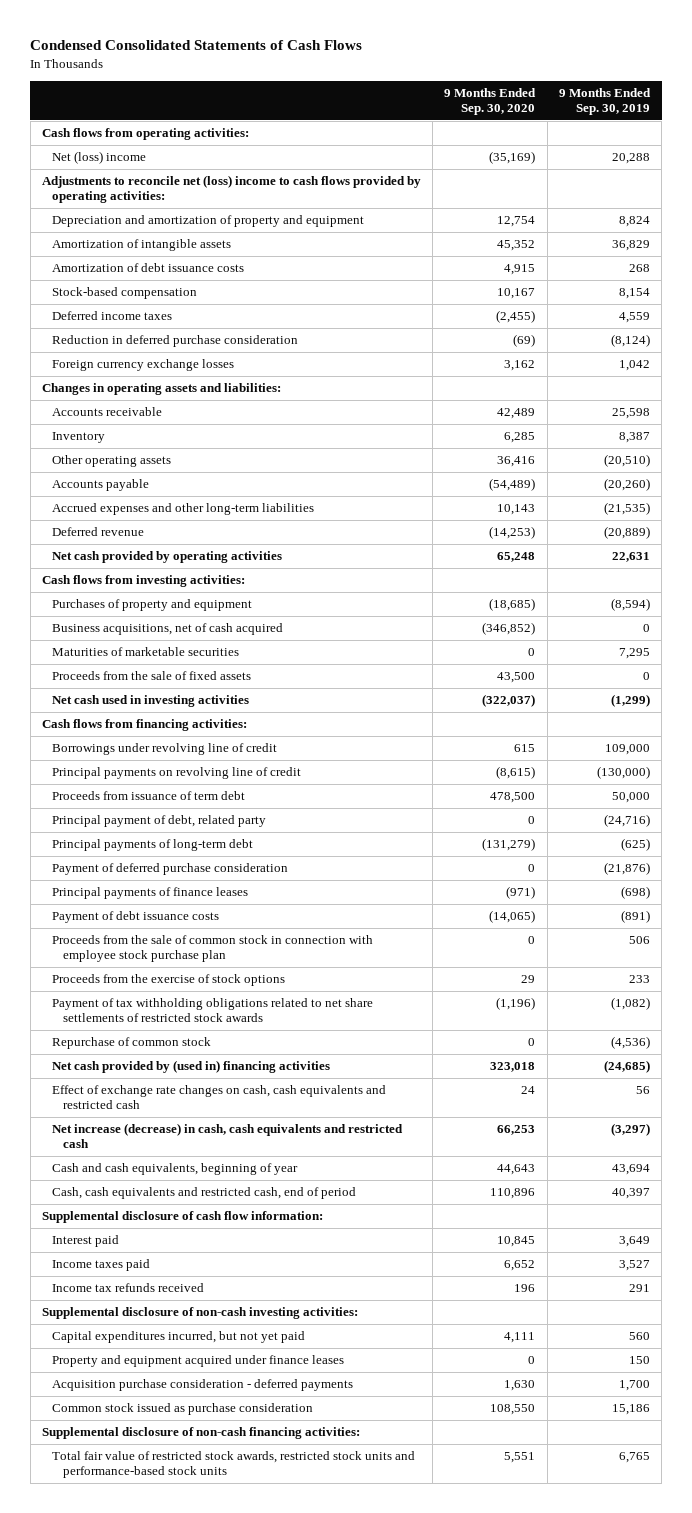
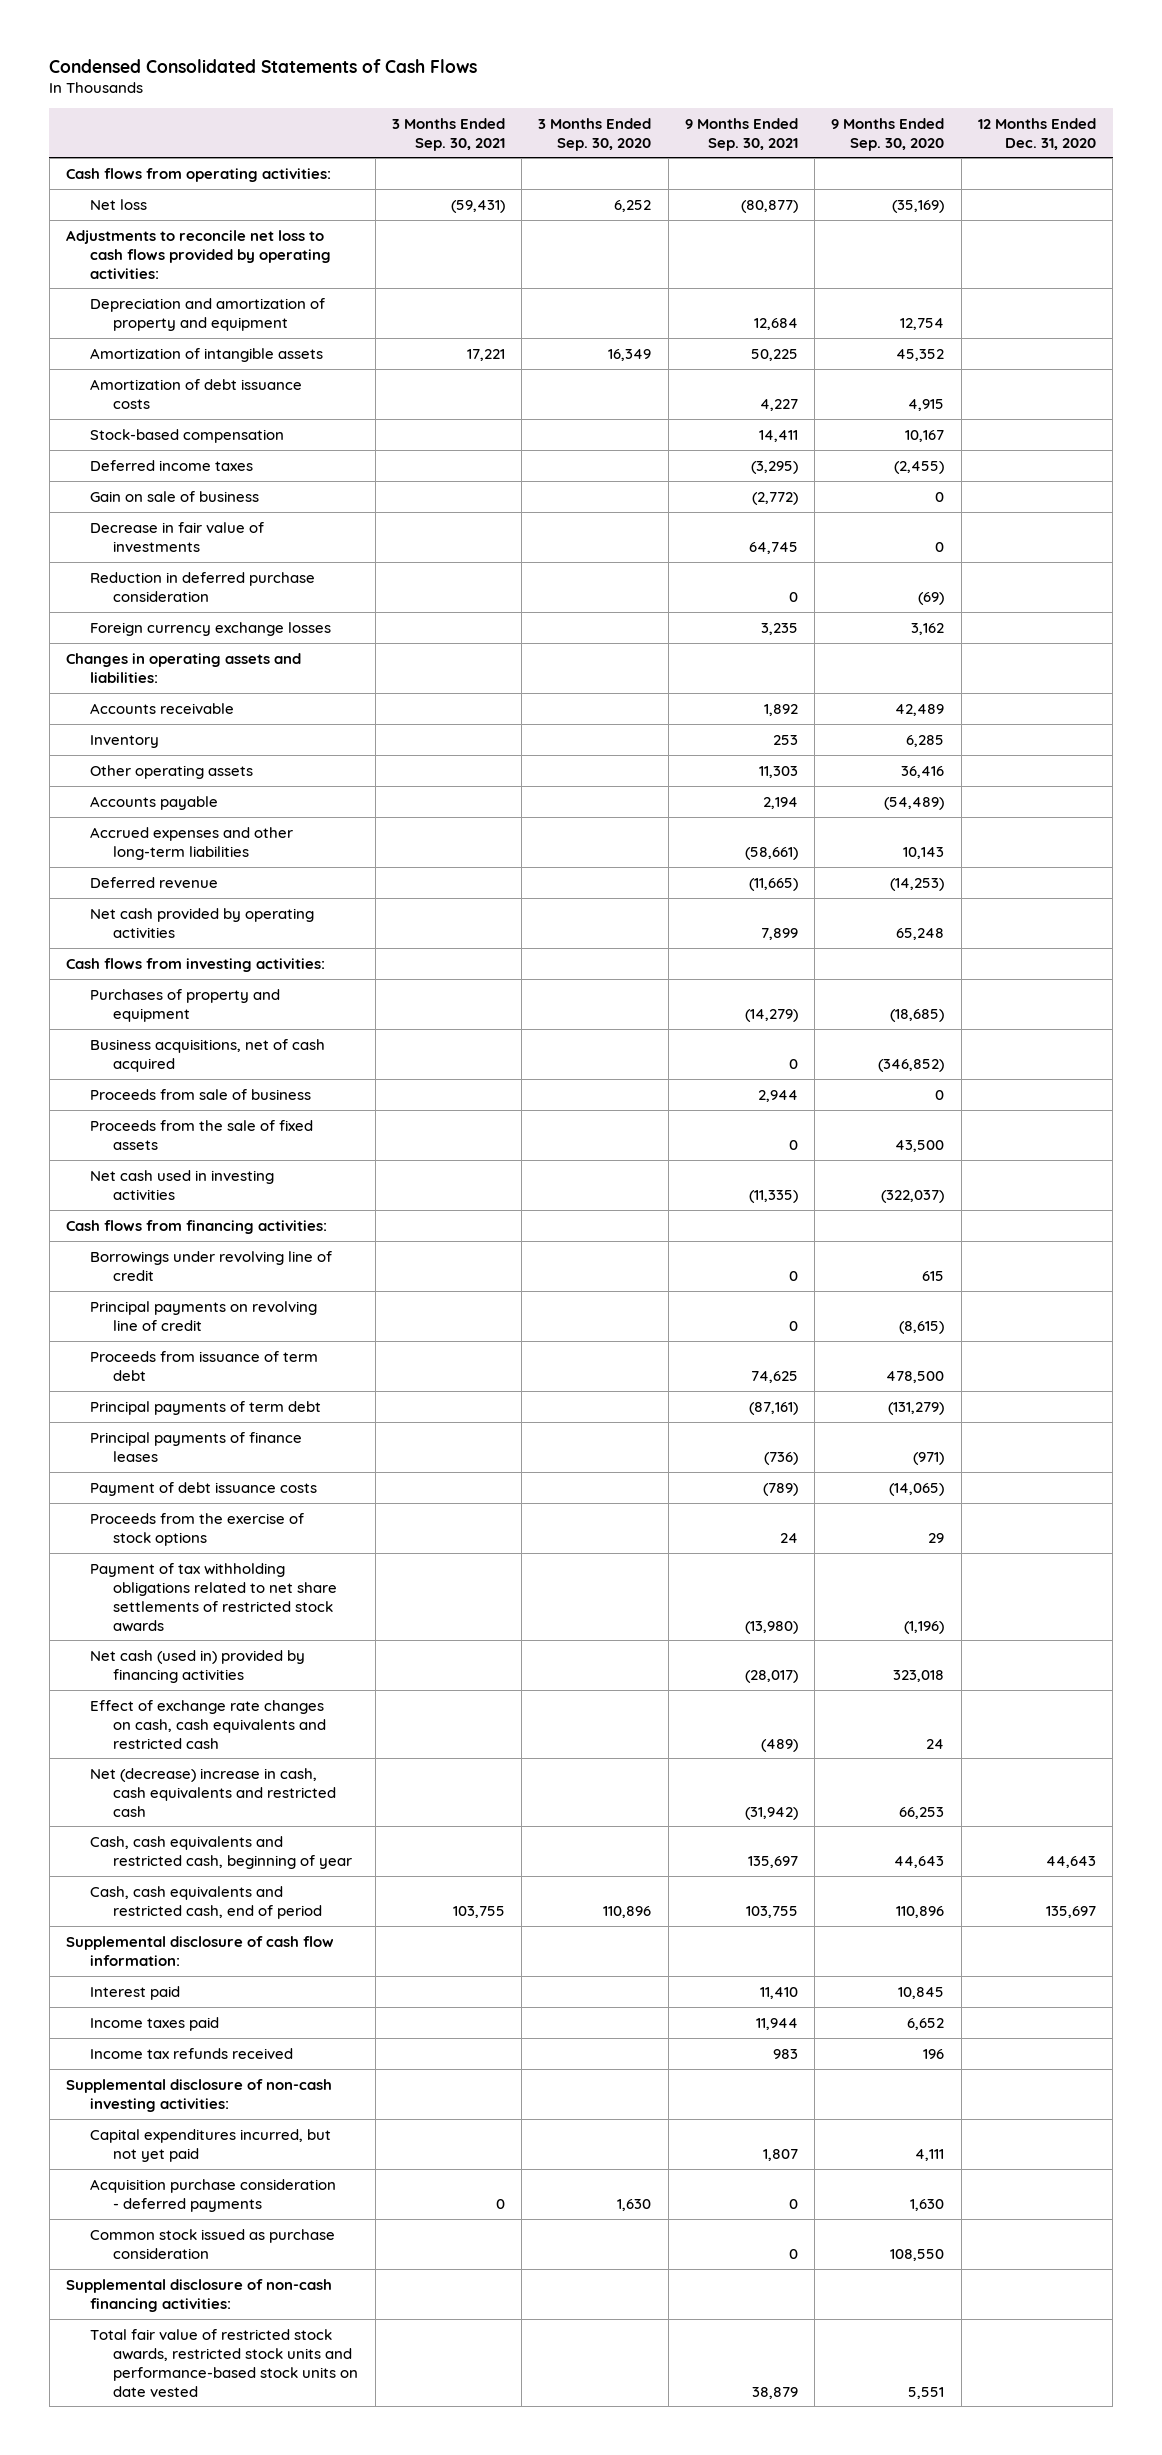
[558,87,651,115] 9 Months Ended Sep. 30, 2019 -> none
none -> [391,117,505,151] 3 Months Ended Sep. 30, 2021
none -> [538,117,652,151] 3 Months Ended Sep. 30, 2020
none -> [684,117,798,151] 9 Months Ended Sep. 30, 2021
none -> [977,117,1096,150] 12 Months Ended Dec. 31, 2020
[52,151,147,165] Net (loss) income -> [89,198,147,210] Net loss
[42,175,422,204] Adjustments to reconcile net (loss) income to cash flows provided by operating activities: -> [66,229,331,279] Adjustments to reconcile net loss to cash flows provided by operating activities:
none -> [89,490,259,502] Gain on sale of business
none -> [89,521,264,552] Decrease in fair value of investments
[52,647,240,657] Maturities of marketable securities -> none
none -> [89,1088,311,1100] Proceeds from sale of business
[52,815,267,828] Principal payment of debt, related party -> none
[52,863,289,876] Payment of deferred purchase consideration -> none
[52,839,254,852] Principal payments of long-term debt -> [89,1400,321,1415] Principal payments of term debt
[52,935,374,963] Proceeds from the sale of common stock in connection with employee stock purchase plan -> none
[52,1037,212,1050] Repurchase of common stock -> none
[52,1060,331,1074] Net cash provided by (used in) financing activities -> [89,1649,305,1683] Net cash (used in) provided by financing activities
[52,1123,404,1149] Net increase (decrease) in cash, cash equivalents and restricted cash -> [89,1767,337,1817] Net (decrease) increase in cash, cash equivalents and restricted cash
[52,1163,299,1176] Cash and cash equivalents, beginning of year -> [89,1835,353,1869] Cash, cash equivalents and restricted cash, beginning of year
[52,1355,345,1368] Property and equipment acquired under finance leases -> none
[52,1451,416,1479] Total fair value of restricted stock awards, restricted stock units and performance-based stock units -> [89,2328,359,2397] Total fair value of restricted stock awards, restricted stock units and performance-based stock units on date vested

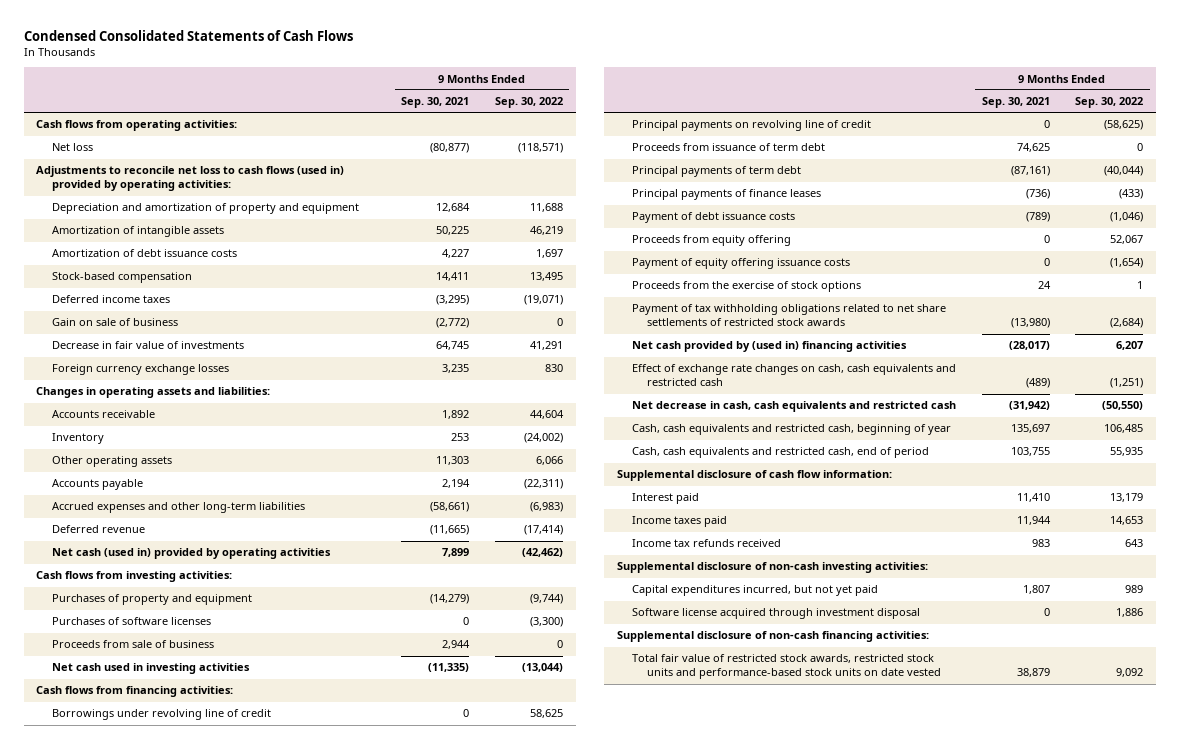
[391,117,505,151] 3 Months Ended Sep. 30, 2021 -> none
[538,117,652,151] 3 Months Ended Sep. 30, 2020 -> none
[831,117,945,151] 9 Months Ended Sep. 30, 2020 -> none
[977,117,1096,150] 12 Months Ended Dec. 31, 2020 -> none
none -> [495,97,564,109] Sep. 30, 2022
[66,229,331,279] Adjustments to reconcile net loss to cash flows provided by operating activities: -> [36,166,345,192] Adjustments to reconcile net loss to cash flows (used in) provided by operating activities:
[89,571,315,602] Reduction in deferred purchase consideration -> none
[89,907,314,938] Net cash provided by operating activities -> [51,548,331,560] Net cash (used in) provided by operating activities
[89,1038,325,1072] Business acquisitions, net of cash acquired -> none
none -> [51,617,211,626] Purchases of software licenses
[89,1119,313,1150] Proceeds from the sale of fixed assets -> none
none -> [631,235,791,247] Proceeds from equity offering
none -> [631,258,850,270] Payment of equity offering issuance costs
[89,1649,305,1683] Net cash (used in) provided by financing activities -> [631,341,907,353] Net cash provided by (used in) financing activities
[89,1767,337,1817] Net (decrease) increase in cash, cash equivalents and restricted cash -> [631,401,956,413] Net decrease in cash, cash equivalents and restricted cash
[89,2178,336,2212] Acquisition purchase consideration - deferred payments -> none
[89,2228,335,2259] Common stock issued as purchase consideration -> none
none -> [631,608,920,620] Software license acquired through investment disposal

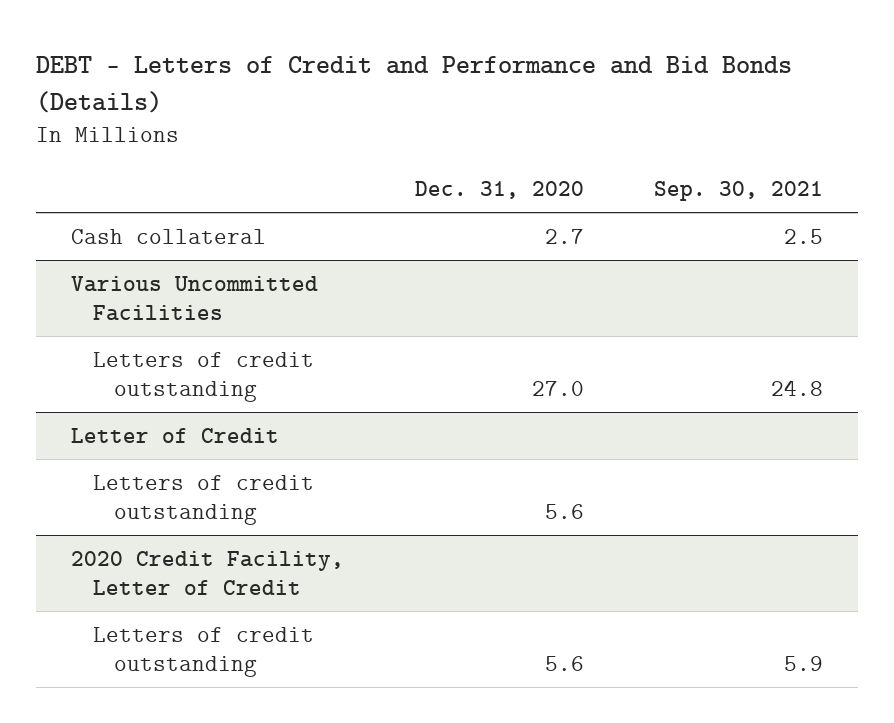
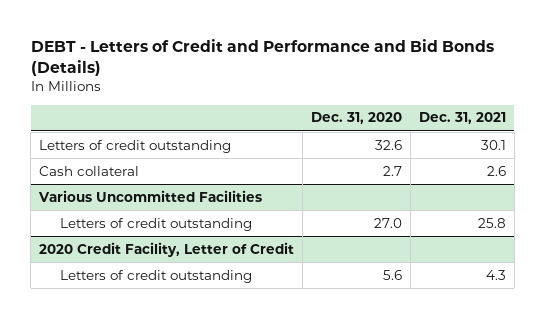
[653,180,823,201] Sep. 30, 2021 -> none
none -> [419,112,507,125] Dec. 31, 2021
none -> [39,139,232,153] Letters of credit outstanding
[71,427,280,443] Letter of Credit -> none
[92,474,314,526] Letters of credit outstanding -> none

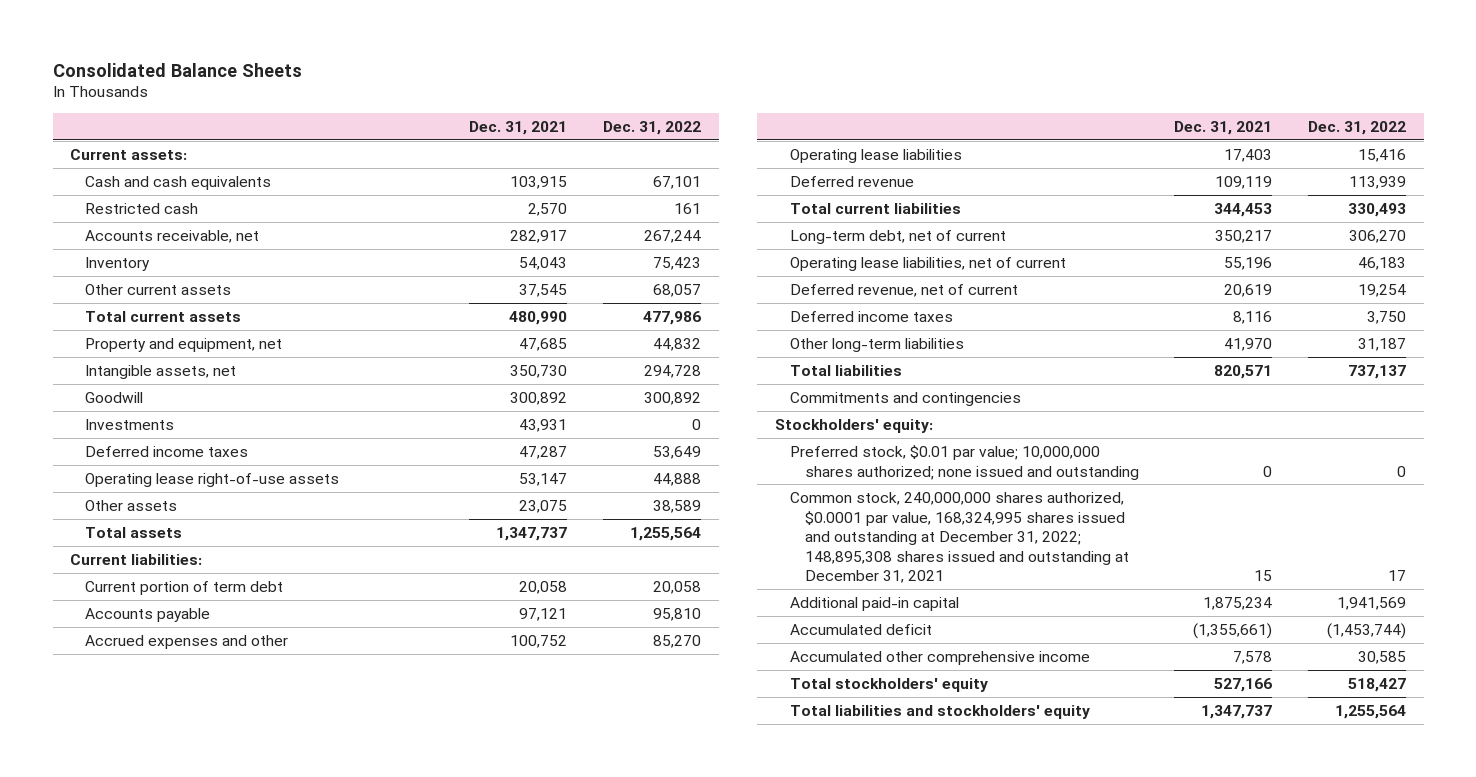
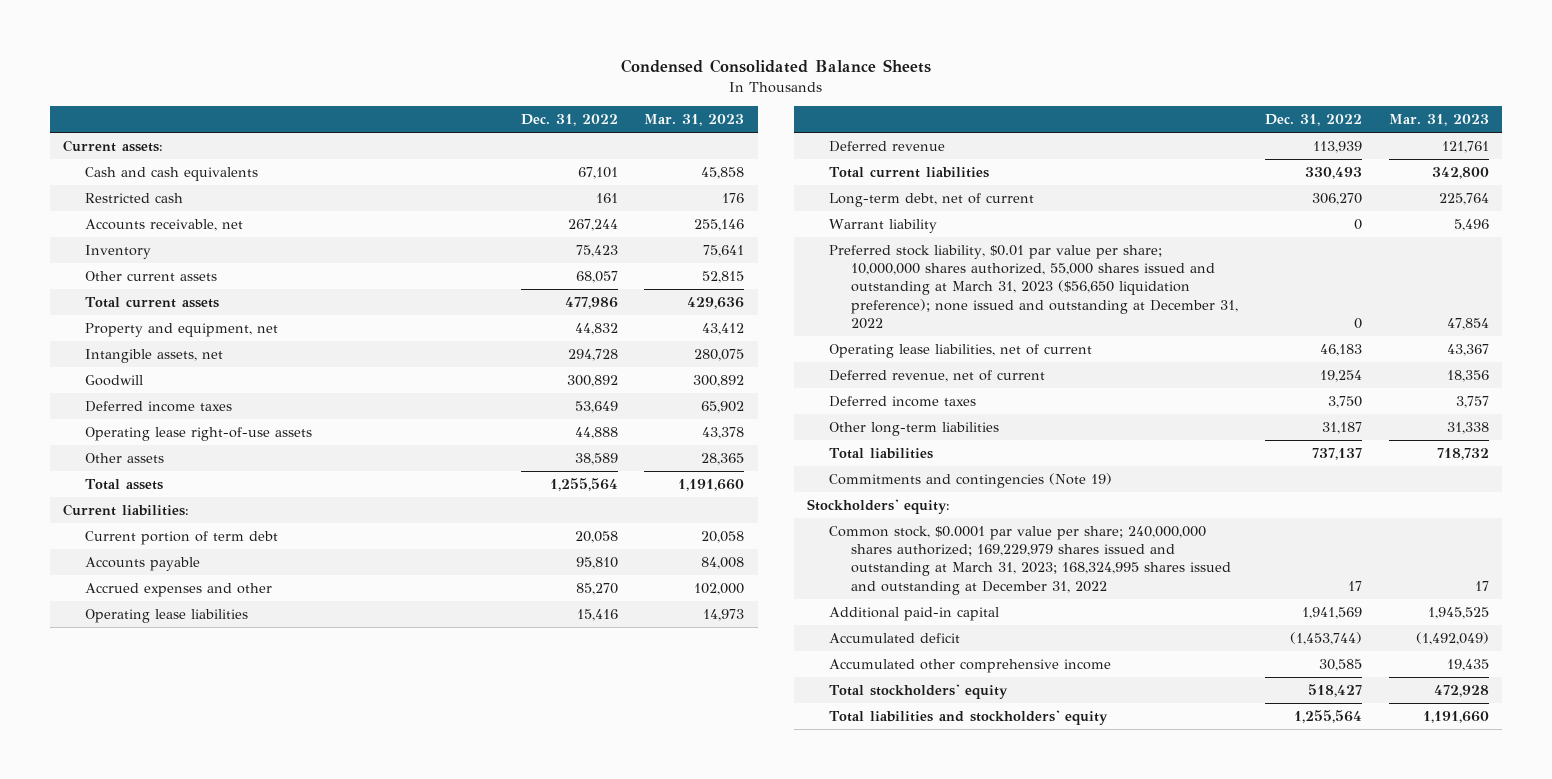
[52,62,302,77] Consolidated Balance Sheets -> [620,59,931,74] Condensed Consolidated Balance Sheets
[469,120,568,135] Dec. 31, 2021 -> none
none -> [644,114,745,127] Mar. 31, 2023
[85,418,175,430] Investments -> none
none -> [829,219,938,234] Warrant liability
none -> [829,245,1239,329] Preferred stock liability, $0.01 par value per share; 10,000,000 shares authorized, 55,000 shares issued and outstanding at March 31, 2023 ($56,650 liquidation preference); none issued and outstanding at December 31, 2022
[789,391,1021,406] Commitments and contingencies -> [829,473,1113,489] Commitments and contingencies (Note 19)
[789,444,1139,480] Preferred stock, $0.01 par value; 10,000,000 shares authorized; none issued and outstanding -> none
[789,491,1129,584] Common stock, 240,000,000 shares authorized, $0.0001 par value, 168,324,995 shares issued and outstanding at December 31, 2022; 148,895,308 shares issued and outstanding at December 31, 2021 -> [829,526,1232,595] Common stock, $0.0001 par value per share; 240,000,000 shares authorized; 169,229,979 shares issued and outstanding at March 31, 2023; 168,324,995 shares issued and outstanding at December 31, 2022

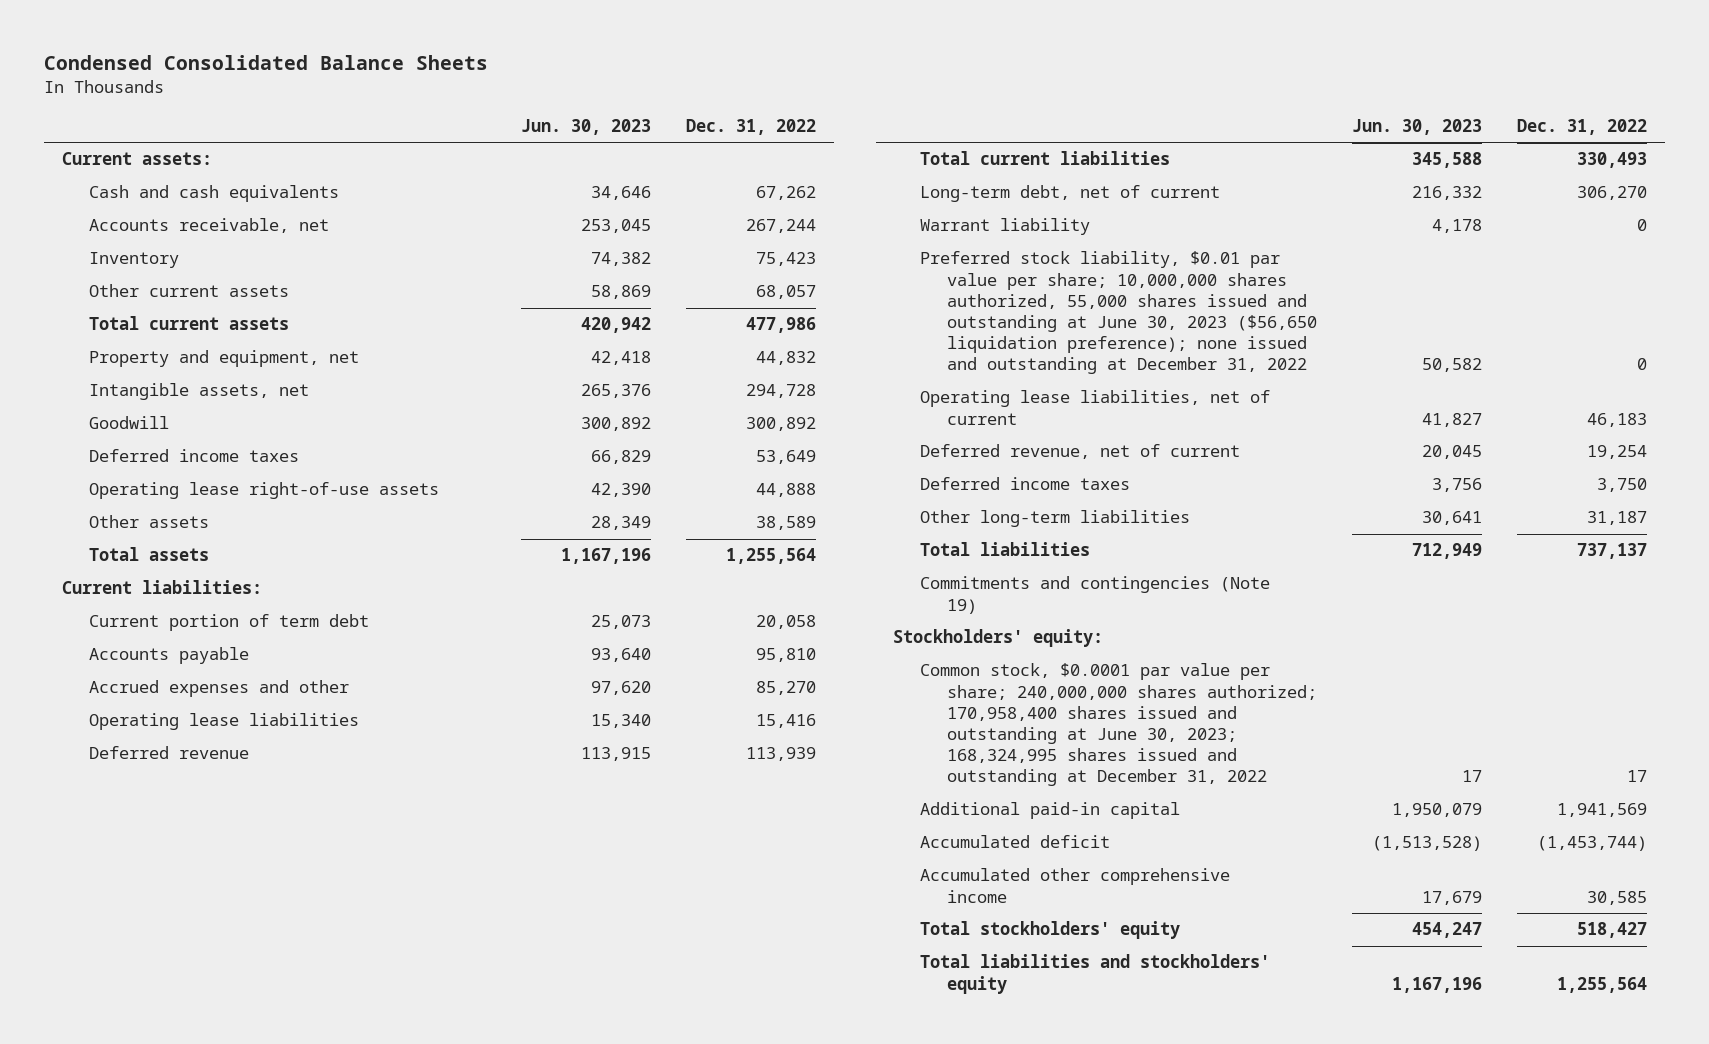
[644,114,745,127] Mar. 31, 2023 -> none
none -> [520,119,651,136] Jun. 30, 2023
[84,193,183,204] Restricted cash -> none
[577,167,618,180] 67,101 -> [756,186,817,201] 67,262
[829,245,1239,329] Preferred stock liability, $0.01 par value per share; 10,000,000 shares authorized, 55,000 shares issued and outstanding at March 31, 2023 ($56,650 liquidation preference); none issued and outstanding at December 31, 2022 -> [920,251,1317,375] Preferred stock liability, $0.01 par value per share; 10,000,000 shares authorized, 55,000 shares issued and outstanding at June 30, 2023 ($56,650 liquidation preference); none issued and outstanding at December 31, 2022
[829,526,1232,595] Common stock, $0.0001 par value per share; 240,000,000 shares authorized; 169,229,979 shares issued and outstanding at March 31, 2023; 168,324,995 shares issued and outstanding at December 31, 2022 -> [920,663,1317,787] Common stock, $0.0001 par value per share; 240,000,000 shares authorized; 170,958,400 shares issued and outstanding at June 30, 2023; 168,324,995 shares issued and outstanding at December 31, 2022

